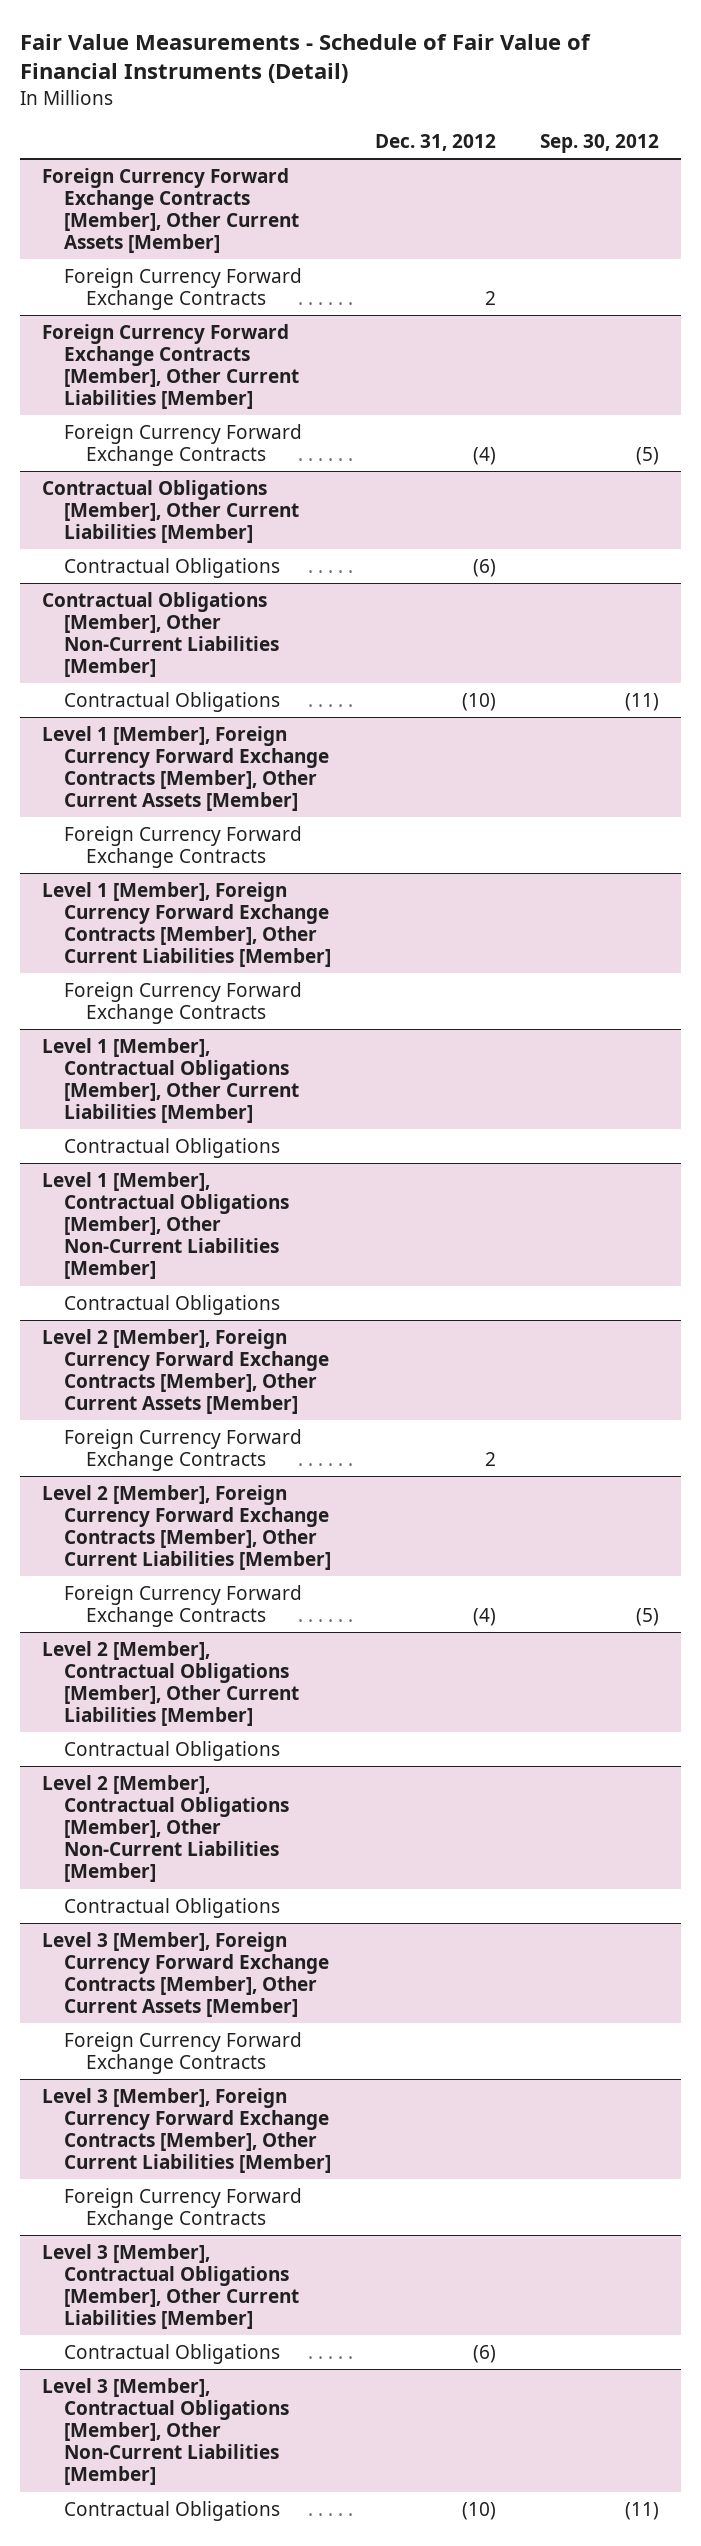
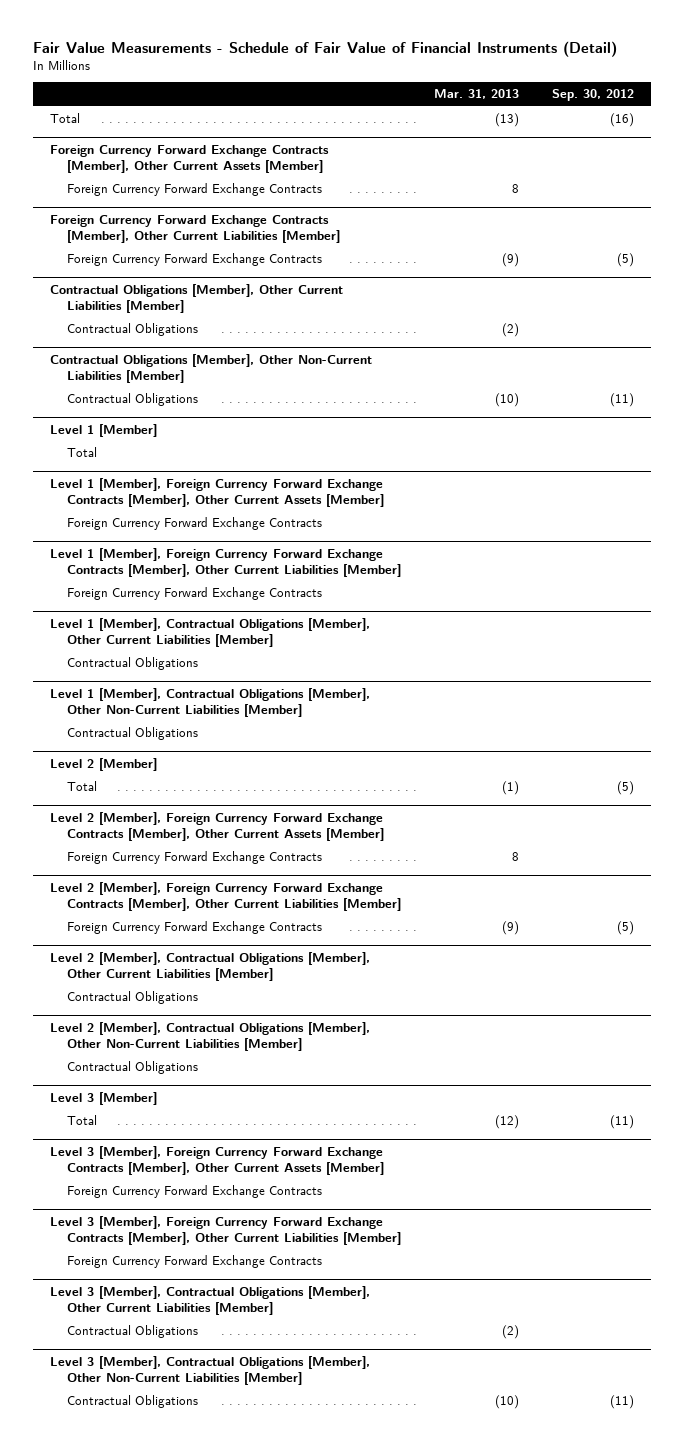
[374,134,496,152] Dec. 31, 2012 -> none
none -> [433,89,519,100] Mar. 31, 2013
none -> [49,113,80,124] Total
none -> [49,423,157,437] Level 1 [Member]
none -> [66,447,97,458] Total
none -> [49,757,157,771] Level 2 [Member]
none -> [66,781,97,792] Total
none -> [49,1091,157,1105] Level 3 [Member]
none -> [66,1115,97,1126] Total

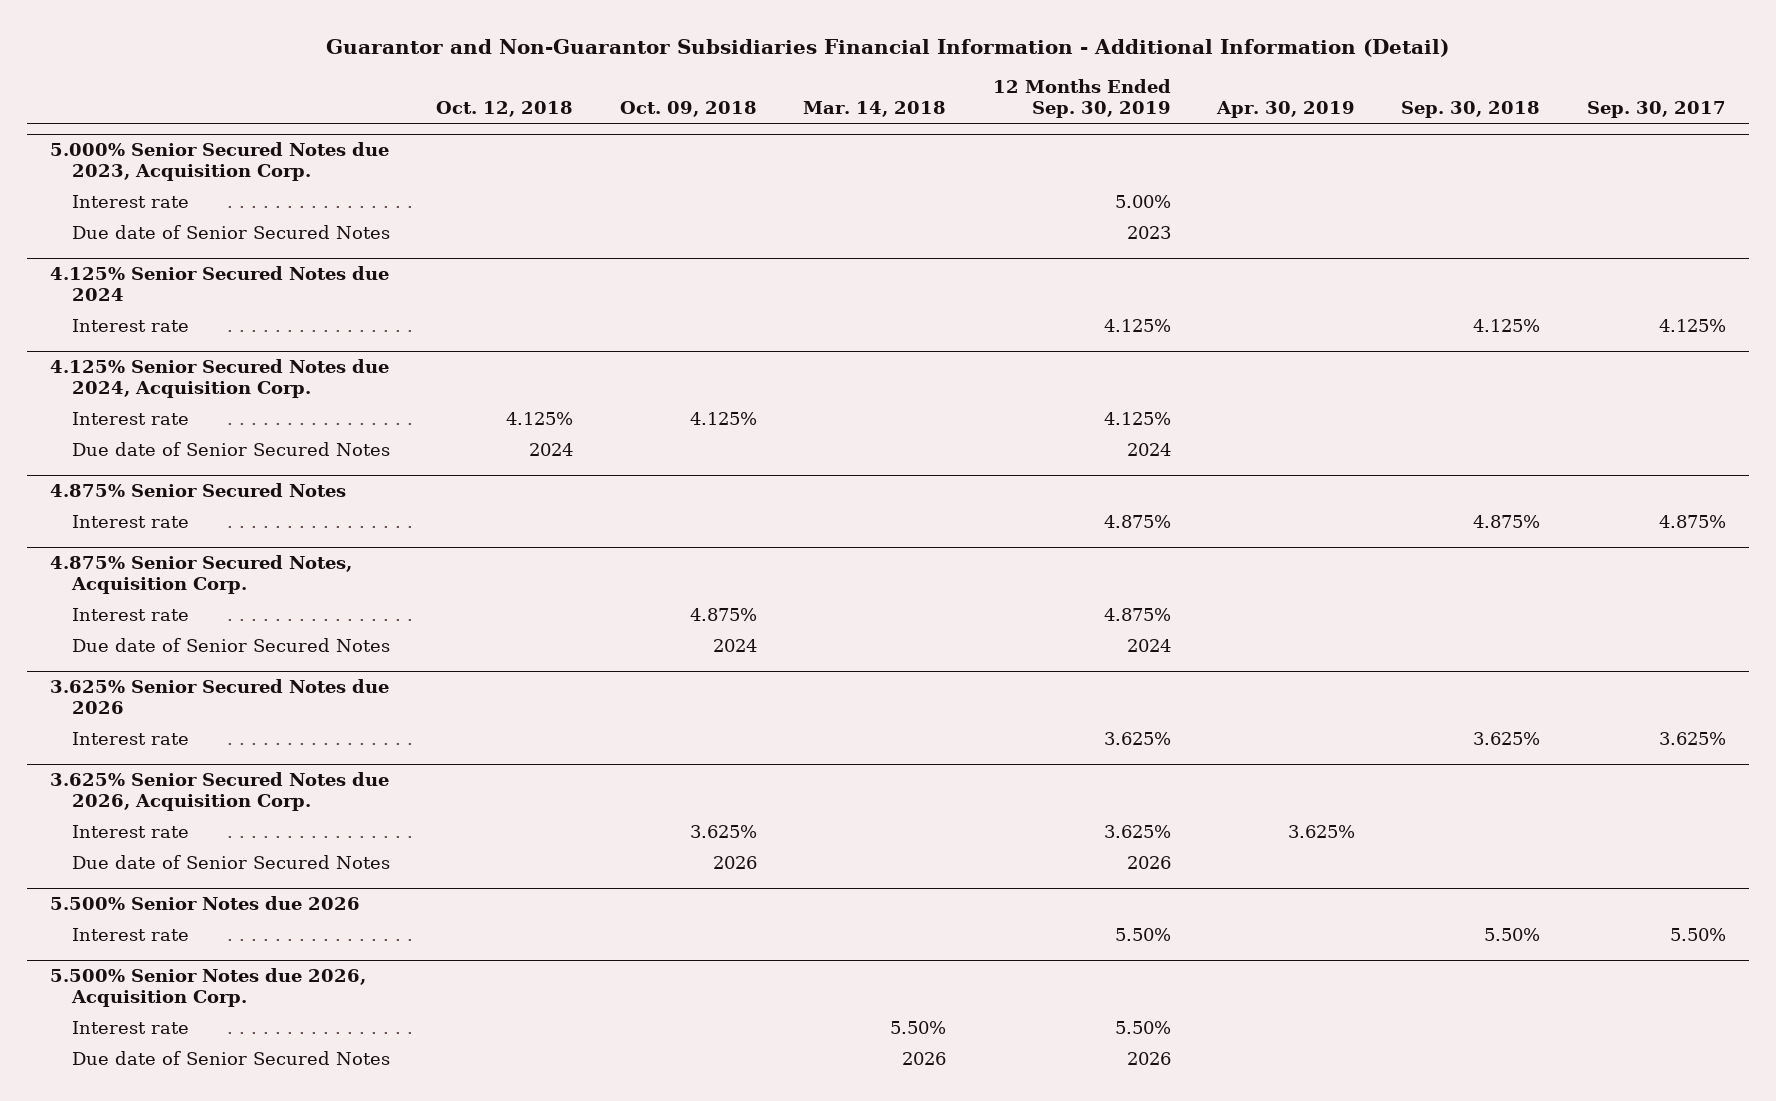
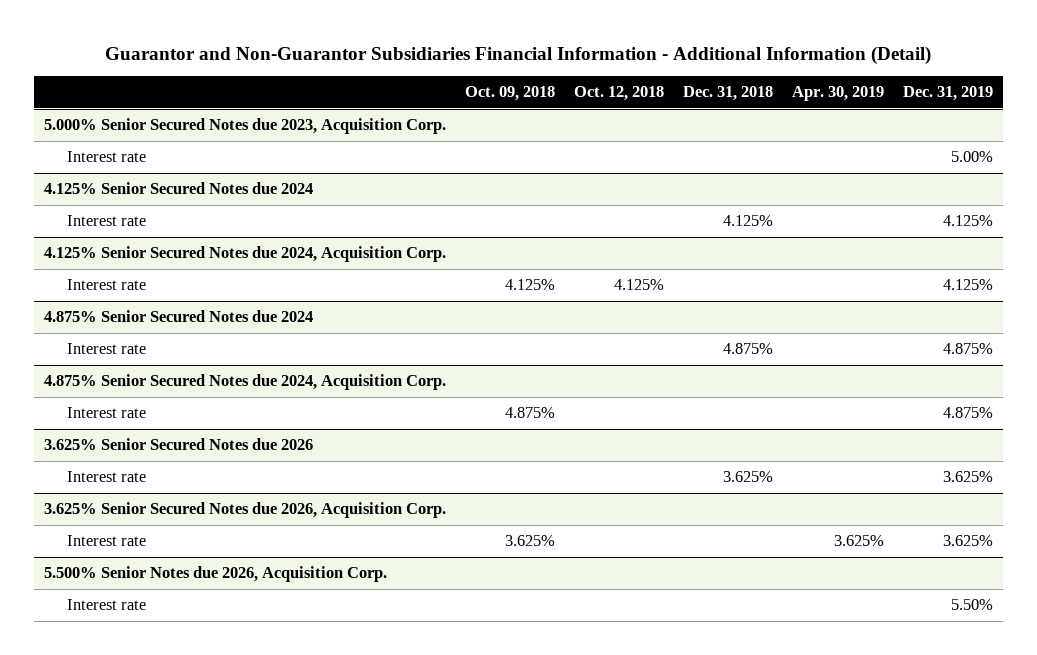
[803,101,947,118] Mar. 14, 2018 -> none
[992,79,1171,119] 12 Months Ended Sep. 30, 2019 -> none
[1401,101,1541,119] Sep. 30, 2018 -> none
[1586,101,1726,119] Sep. 30, 2017 -> none
none -> [683,86,774,102] Dec. 31, 2018
none -> [903,86,994,102] Dec. 31, 2019
[72,224,391,239] Due date of Senior Secured Notes -> none
[72,441,391,456] Due date of Senior Secured Notes -> none
[50,483,347,498] 4.875% Senior Secured Notes -> [43,310,313,323] 4.875% Senior Secured Notes due 2024
[50,555,353,595] 4.875% Senior Secured Notes, Acquisition Corp. -> [43,374,446,391] 4.875% Senior Secured Notes due 2024, Acquisition Corp.
[72,637,391,652] Due date of Senior Secured Notes -> none
[72,854,391,869] Due date of Senior Secured Notes -> none
[50,896,361,911] 5.500% Senior Notes due 2026 -> none
[72,927,190,941] Interest rate -> none
[72,1050,391,1065] Due date of Senior Secured Notes -> none

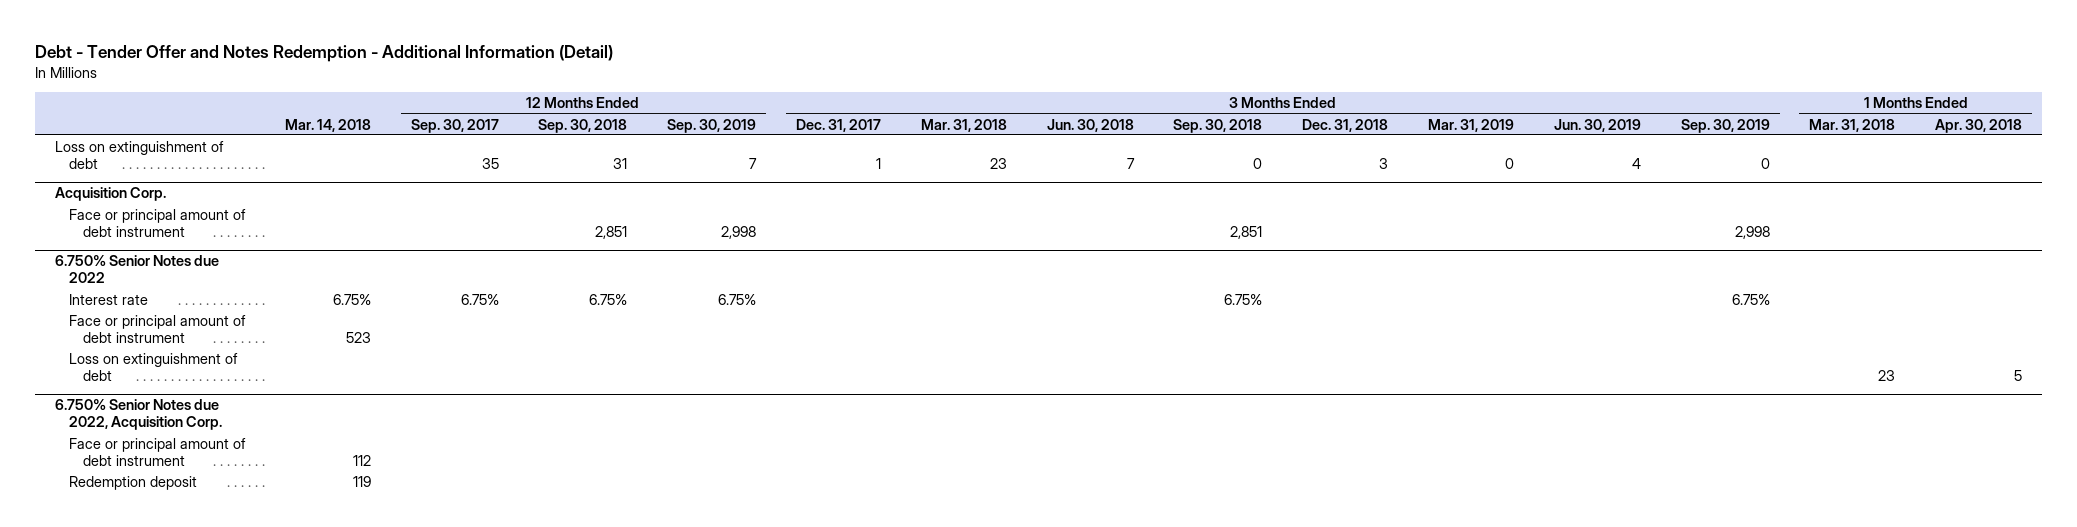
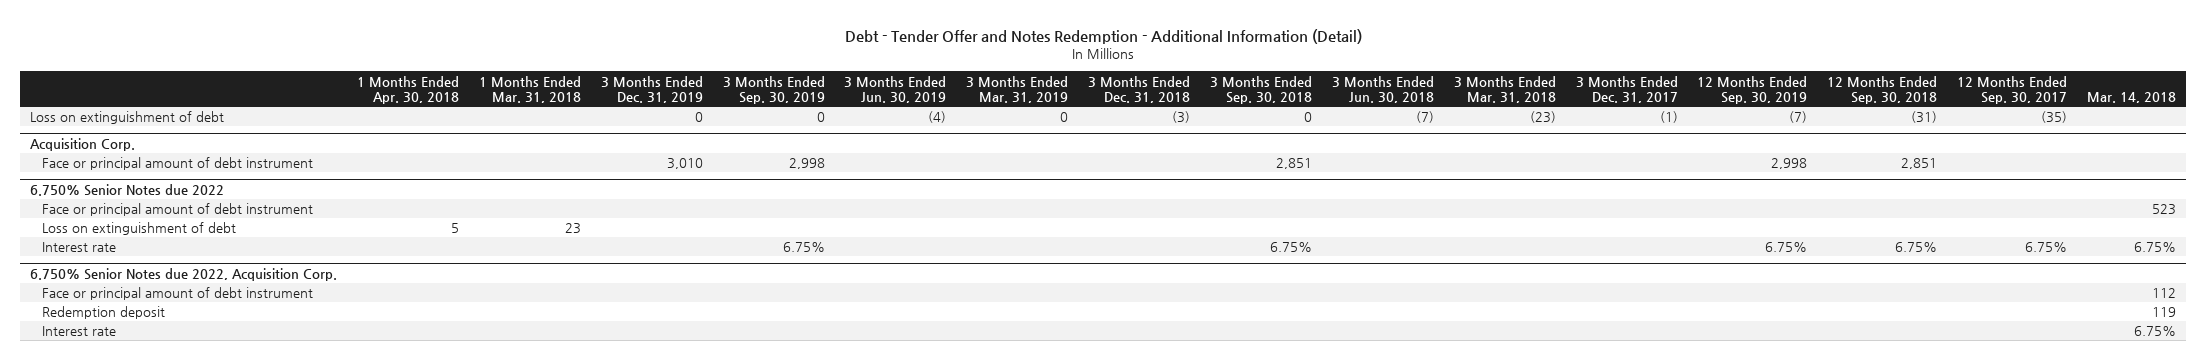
none -> [600,75,703,104] 3 Months Ended Dec. 31, 2019
[481,157,499,169] 35 -> [2041,111,2068,124] (35)
[613,157,628,169] 31 -> [1911,111,1938,124] (31)
[749,157,758,169] 7 -> [1789,111,1808,124] (7)
[876,157,882,169] 1 -> [1659,111,1678,124] (1)
[989,157,1007,169] 23 -> [1529,111,1556,124] (23)
[1126,157,1135,169] 7 -> [1415,111,1434,124] (7)
[1379,157,1389,169] 3 -> [1172,111,1191,124] (3)
[1631,157,1641,169] 4 -> [928,111,947,124] (4)
[69,293,149,305] Interest rate -> [42,242,117,253] Interest rate
none -> [42,326,117,337] Interest rate

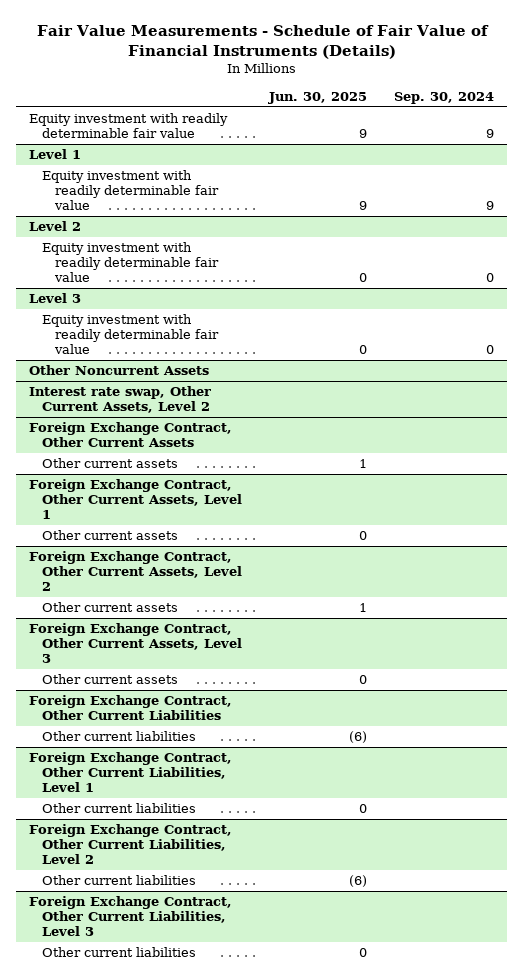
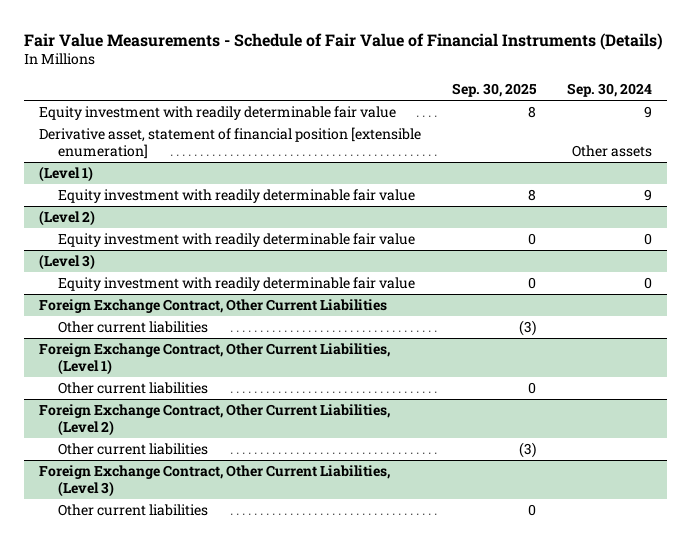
[268,92,368,105] Jun. 30, 2025 -> none
none -> [452,83,538,98] Sep. 30, 2025
none -> [39,126,422,159] Derivative asset, statement of financial position [extensible enumeration]
[29,149,82,160] Level 1 -> [39,165,94,182] (Level 1)
[29,221,82,232] Level 2 -> [39,209,96,226] (Level 2)
[29,293,82,304] Level 3 -> [39,253,96,270] (Level 3)
[29,365,210,376] Other Noncurrent Assets -> none
[29,386,212,414] Interest rate swap, Other Current Assets, Level 2 -> none
[29,422,233,448] Foreign Exchange Contract, Other Current Assets -> none
[42,458,179,469] Other current assets -> none
[29,479,243,520] Foreign Exchange Contract, Other Current Assets, Level 1 -> none
[42,530,179,541] Other current assets -> none
[29,551,243,592] Foreign Exchange Contract, Other Current Assets, Level 2 -> none
[42,602,179,613] Other current assets -> none
[29,623,243,664] Foreign Exchange Contract, Other Current Assets, Level 3 -> none
[42,674,179,685] Other current assets -> none
[29,752,233,793] Foreign Exchange Contract, Other Current Liabilities, Level 1 -> [39,342,391,375] Foreign Exchange Contract, Other Current Liabilities, (Level 1)
[29,824,233,865] Foreign Exchange Contract, Other Current Liabilities, Level 2 -> [39,403,391,436] Foreign Exchange Contract, Other Current Liabilities, (Level 2)
[29,896,233,937] Foreign Exchange Contract, Other Current Liabilities, Level 3 -> [39,464,391,497] Foreign Exchange Contract, Other Current Liabilities, (Level 3)

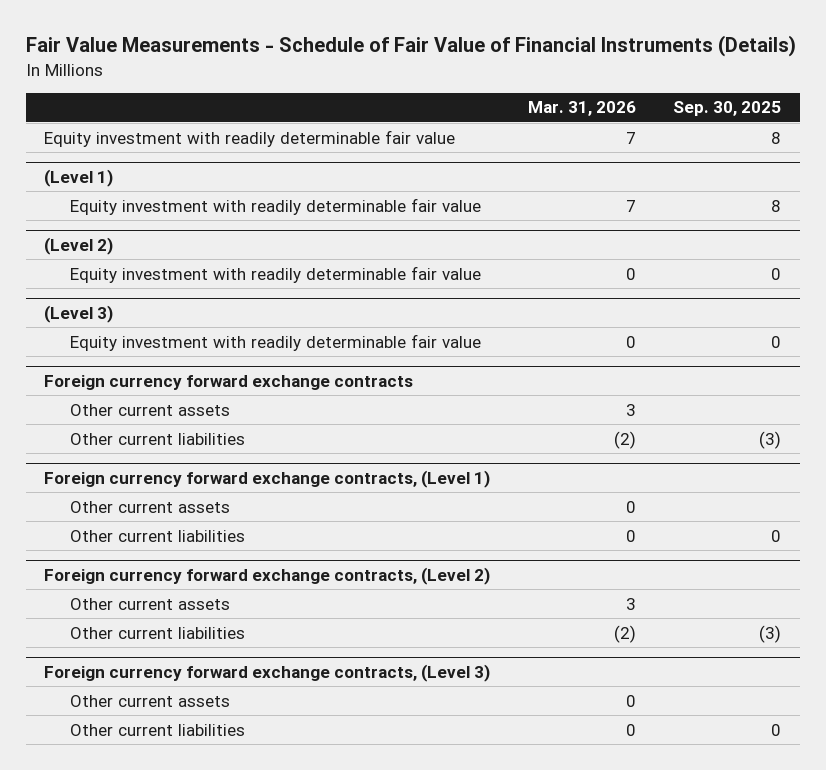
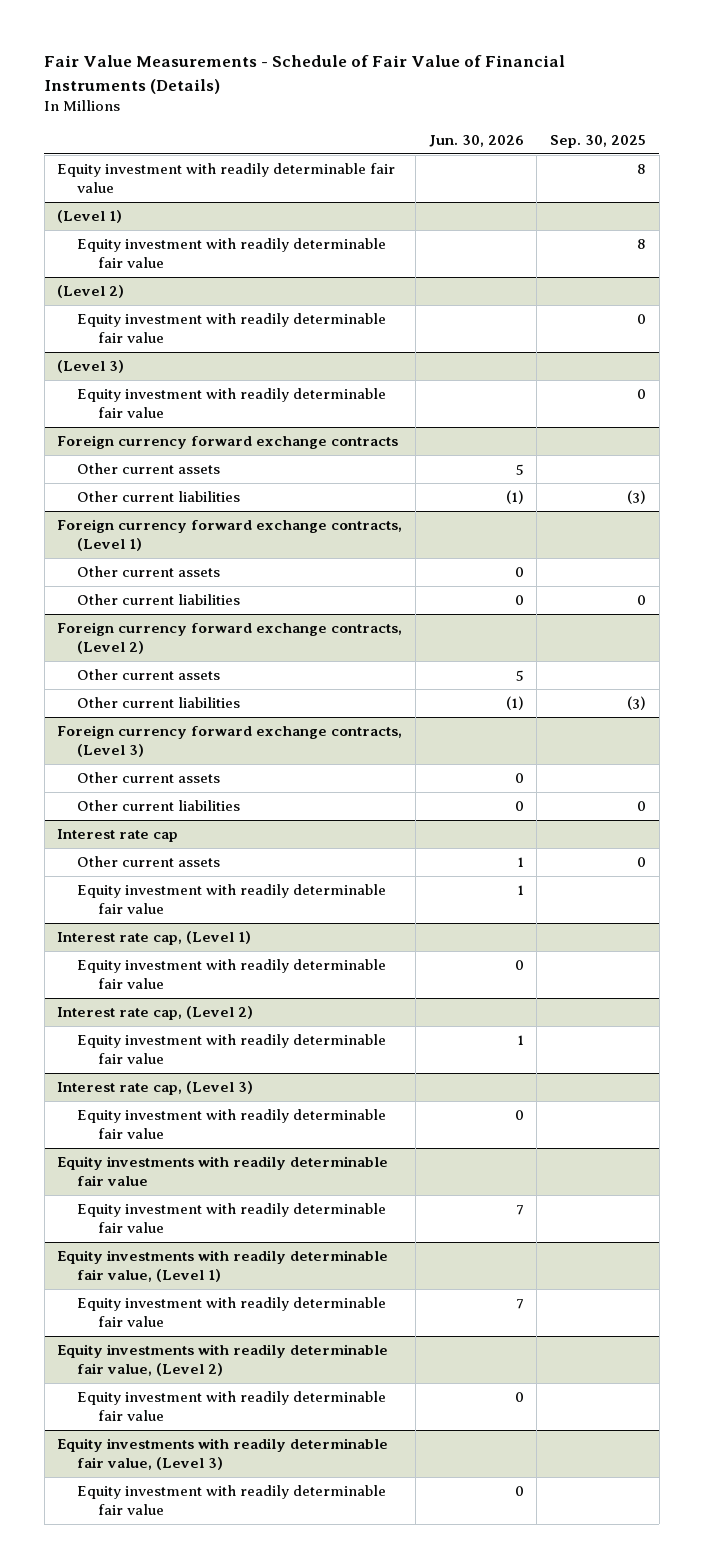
[527,101,636,117] Mar. 31, 2026 -> none
none -> [428,134,524,147] Jun. 30, 2026
none -> [57,829,179,843] Interest rate cap
none -> [77,856,221,868] Other current assets
none -> [77,884,387,915] Equity investment with readily determinable fair value
none -> [57,931,252,946] Interest rate cap, (Level 1)
none -> [77,959,387,990] Equity investment with readily determinable fair value
none -> [57,1006,254,1021] Interest rate cap, (Level 2)
none -> [77,1034,387,1065] Equity investment with readily determinable fair value
none -> [57,1081,254,1096] Interest rate cap, (Level 3)
none -> [77,1109,387,1140] Equity investment with readily determinable fair value
none -> [57,1156,389,1187] Equity investments with readily determinable fair value
none -> [77,1203,387,1234] Equity investment with readily determinable fair value
none -> [57,1250,389,1283] Equity investments with readily determinable fair value, (Level 1)
none -> [77,1297,387,1328] Equity investment with readily determinable fair value
none -> [57,1344,389,1377] Equity investments with readily determinable fair value, (Level 2)
none -> [77,1391,387,1422] Equity investment with readily determinable fair value
none -> [57,1438,389,1471] Equity investments with readily determinable fair value, (Level 3)
none -> [77,1485,387,1516] Equity investment with readily determinable fair value

